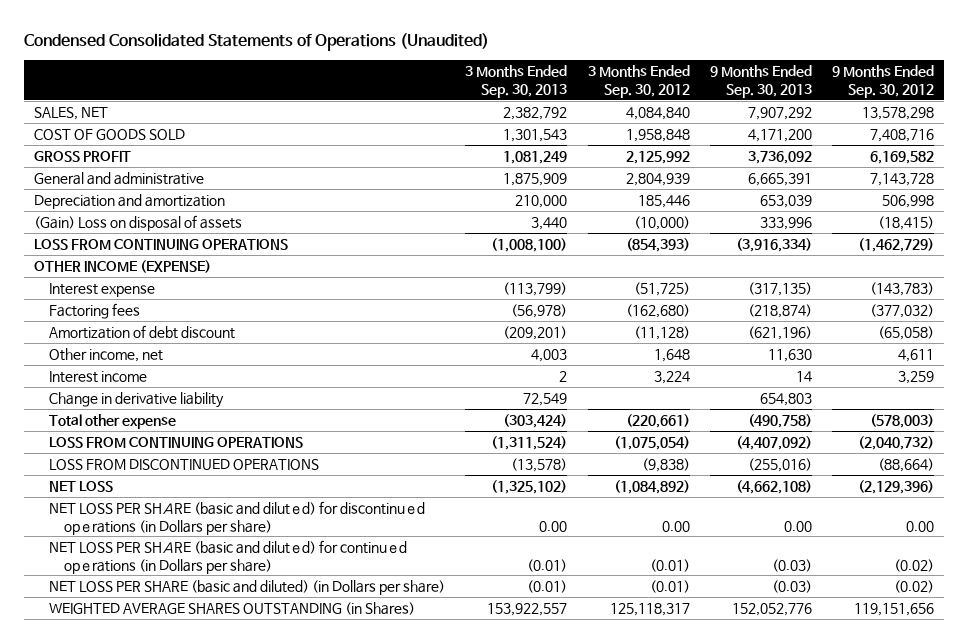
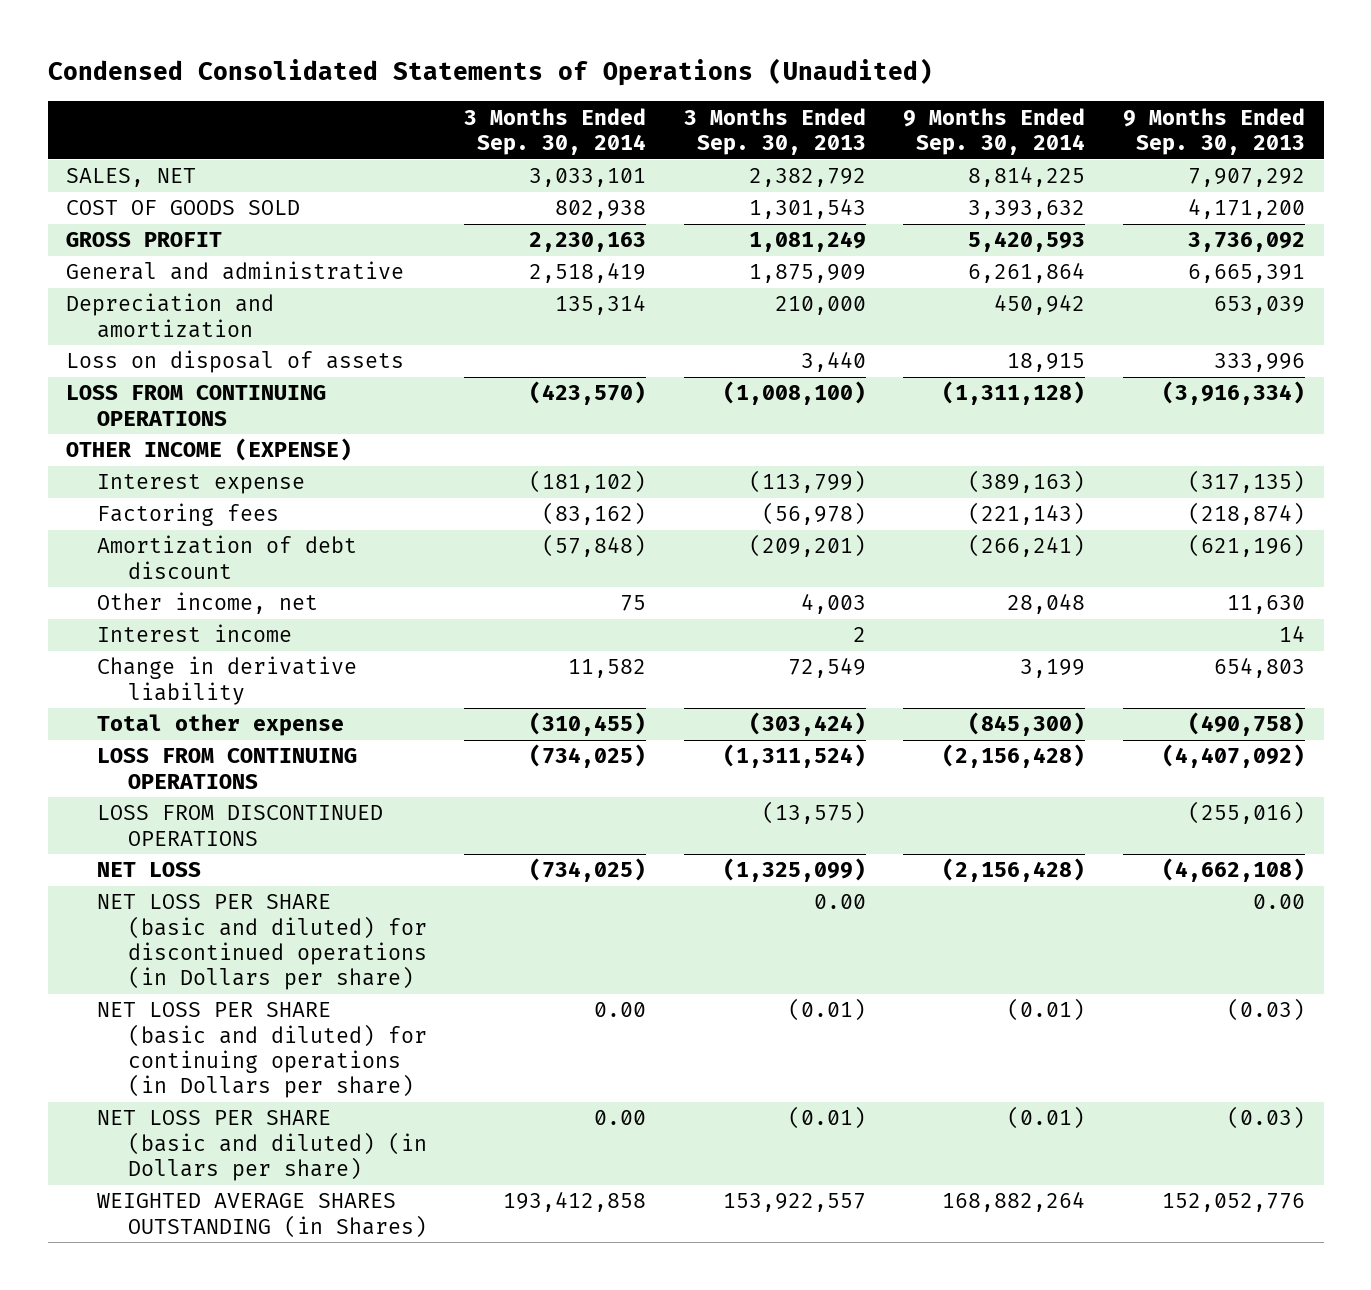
[587,65,690,98] 3 Months Ended Sep. 30, 2012 -> none
[832,65,935,98] 9 Months Ended Sep. 30, 2012 -> none
none -> [464,107,647,156] 3 Months Ended Sep. 30, 2014
none -> [903,107,1086,156] 9 Months Ended Sep. 30, 2014
[34,214,243,231] (Gain) Loss on disposal of assets -> [66,350,405,374] Loss on disposal of assets
[511,457,568,472] (13,578) -> [761,801,866,825] (13,575)
[491,479,568,494] (1,325,102) -> [722,858,866,883] (1,325,099)
[49,539,408,574] NET LOSS PER SHΑRE (basic and dilutеd) for continuеd opеrations (in Dollars per share) -> [97,1002,427,1098] NET LOSS PER SHΑRE (basic and dilutеd) for continuing opеrations (in Dollars per share)

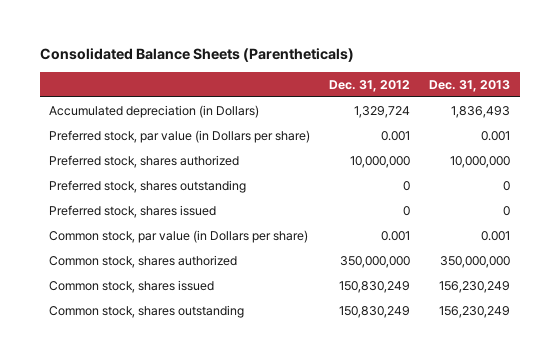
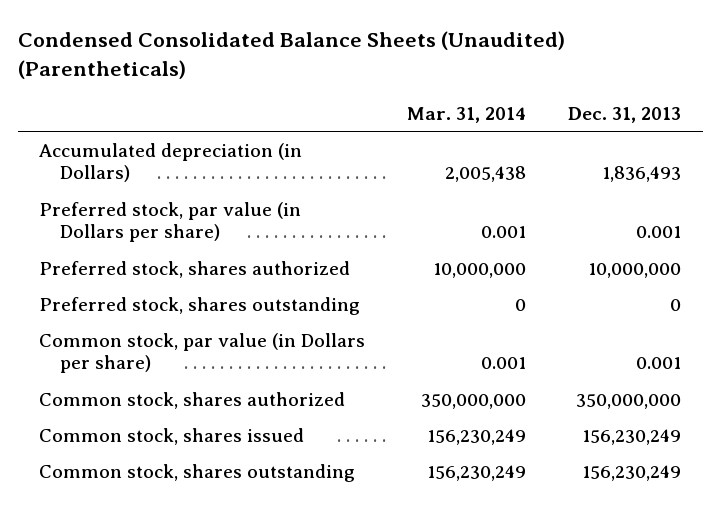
[39,48,354,63] Consolidated Balance Sheets (Parentheticals) -> [18,31,566,80] Condensed Consolidated Balance Sheets (Unaudited) (Parentheticals)
[329,79,411,92] Dec. 31, 2012 -> none
none -> [407,106,527,123] Mar. 31, 2014
[49,204,217,218] Preferred stock, shares issued -> none

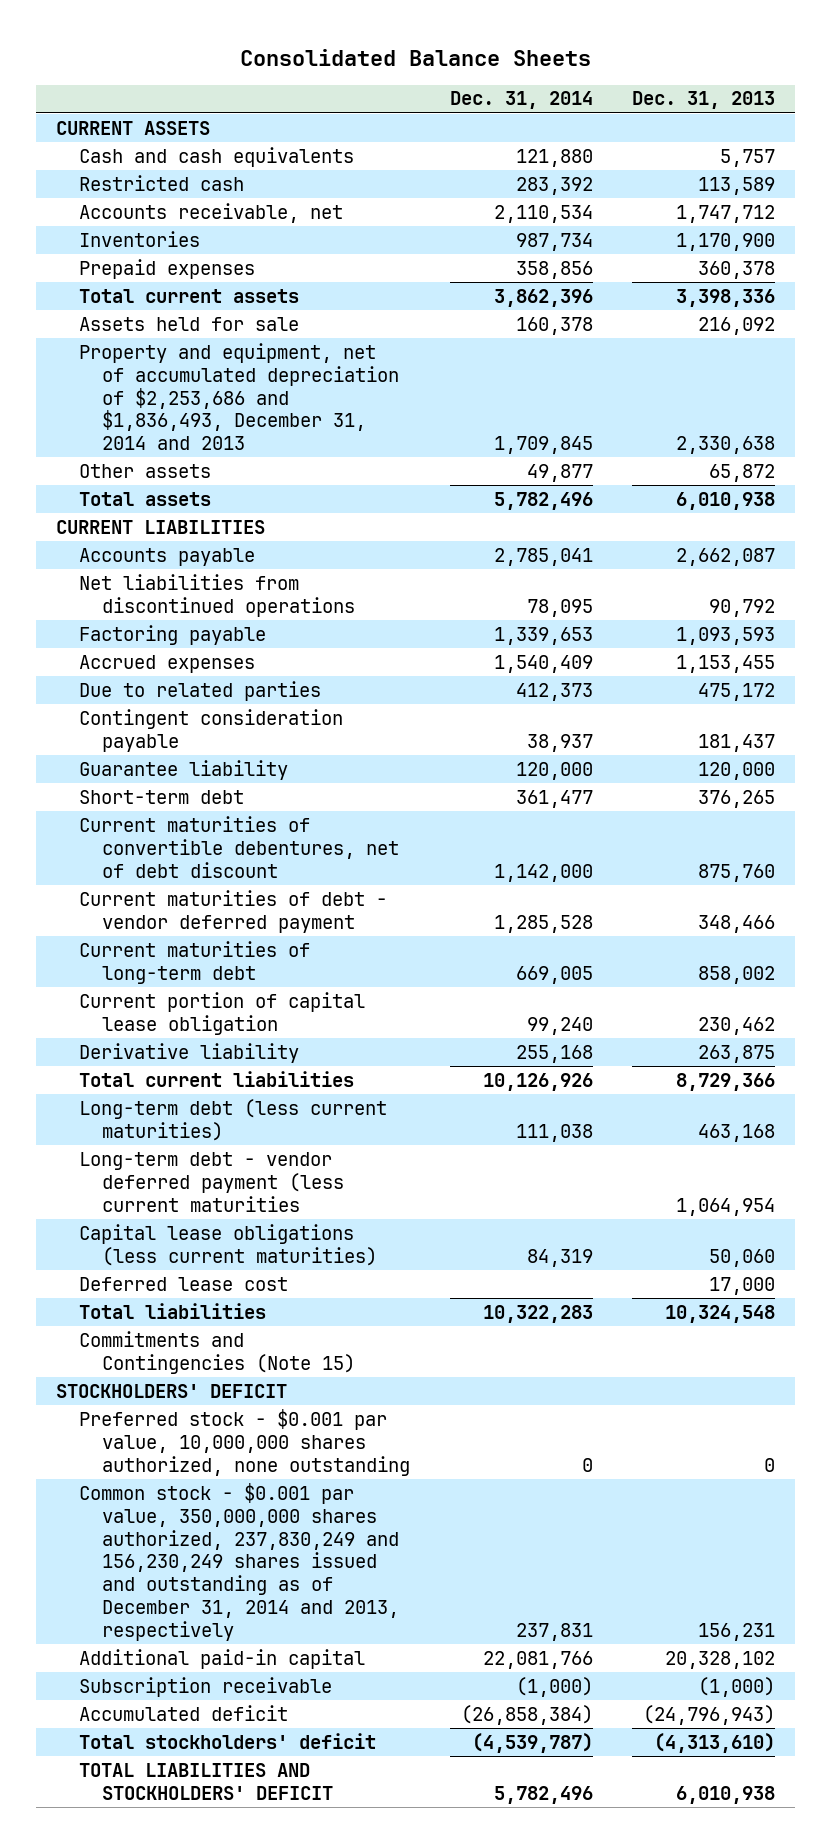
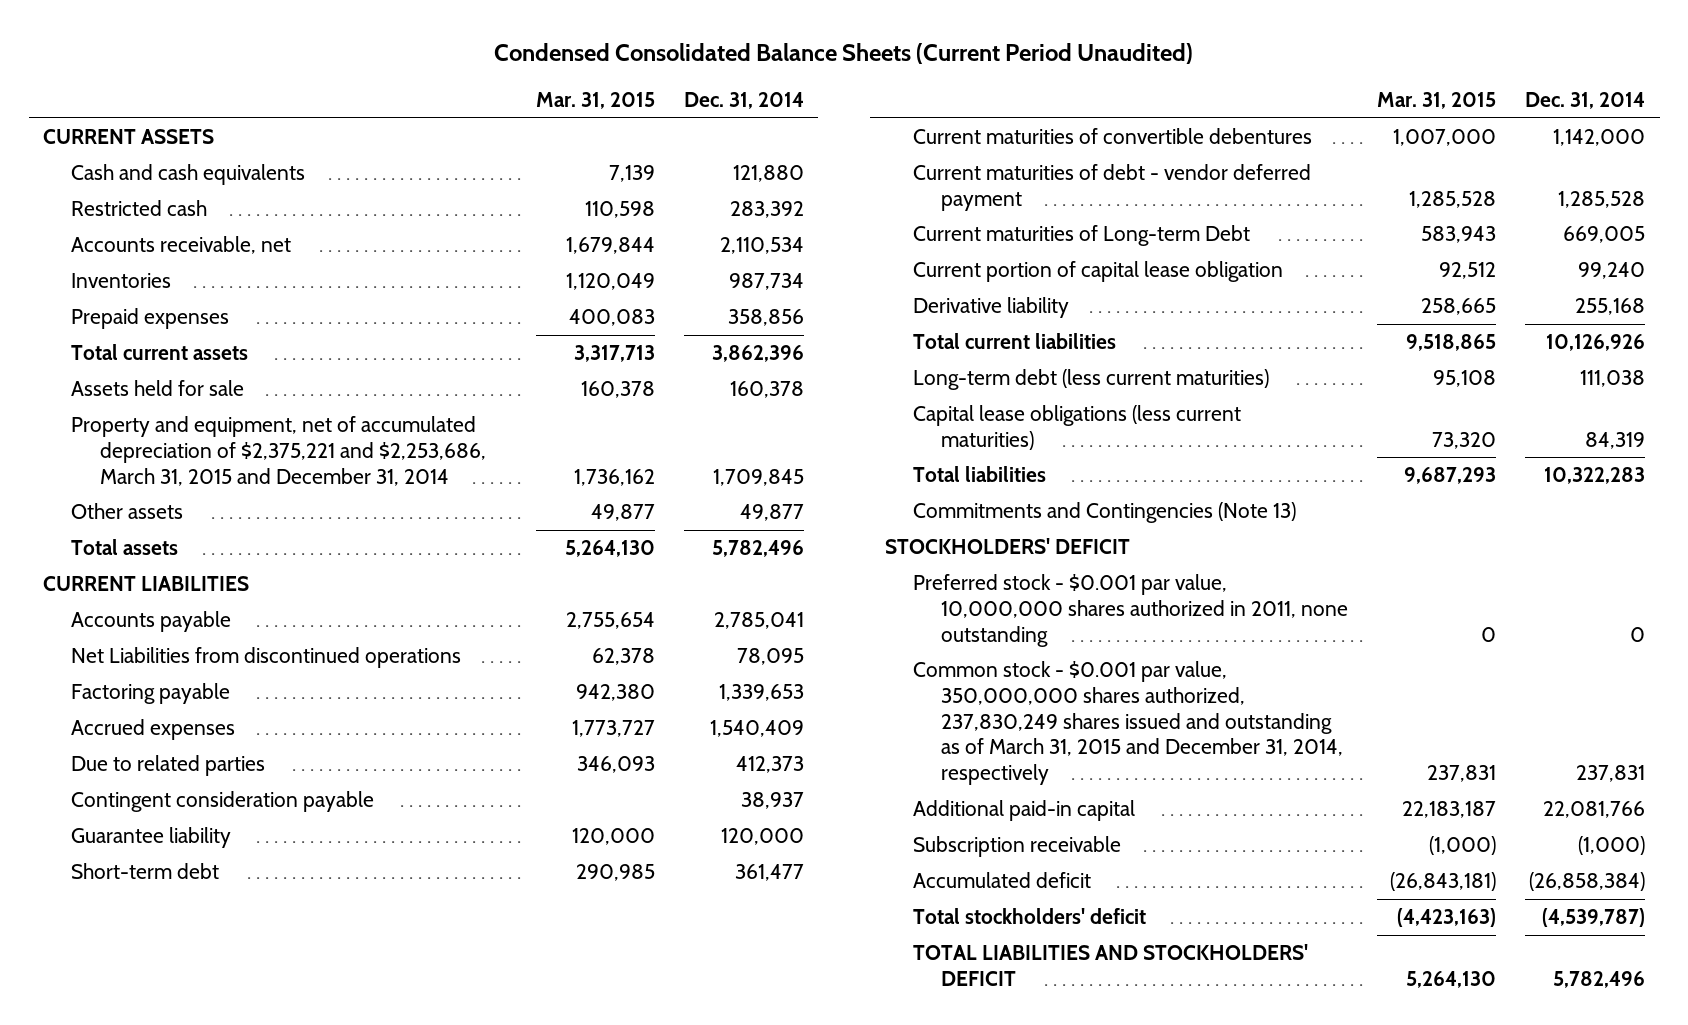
[239,48,591,66] Consolidated Balance Sheets -> [494,43,1194,65] Condensed Consolidated Balance Sheets (Current Period Unaudited)
[631,91,775,110] Dec. 31, 2013 -> none
none -> [535,92,655,110] Mar. 31, 2015
[79,342,400,451] Property and equipment, net of accumulated depreciation of $2,253,686 and $1,836,493, December 31, 2014 and 2013 -> [71,416,486,486] Property and equipment, net of accumulated depreciation of $2,375,221 and $2,253,686, March 31, 2015 and December 31, 2014
[79,573,356,617] Net liabilities from discontinued operations -> [71,647,462,669] Net Liabilities from discontinued operations
[79,815,400,878] Current maturities of convertible debentures, net of debt discount -> [913,128,1313,145] Current maturities of convertible debentures
[79,940,311,984] Current maturities of long-term debt -> [913,225,1251,247] Current maturities of Long-term Debt
[79,1151,345,1212] Long-term debt - vendor deferred payment (less current maturities -> none
[79,1276,289,1291] Deferred lease cost -> none
[79,1330,356,1374] Commitments and Contingencies (Note 15) -> [913,502,1297,524] Commitments and Contingencies (Note 13)
[79,1408,411,1476] Preferred stock - $0.001 par value, 10,000,000 shares authorized, none outstanding -> [913,574,1349,647] Preferred stock - $0.001 par value, 10,000,000 shares authorized in 2011, none outstanding
[79,1482,400,1642] Common stock - $0.001 par value, 350,000,000 shares authorized, 237,830,249 and 156,230,249 shares issued and outstanding as of December 31, 2014 and 2013, respectively -> [913,661,1344,786] Common stock - $0.001 par value, 350,000,000 shares authorized, 237,830,249 shares issued and outstanding as of March 31, 2015 and December 31, 2014, respectively

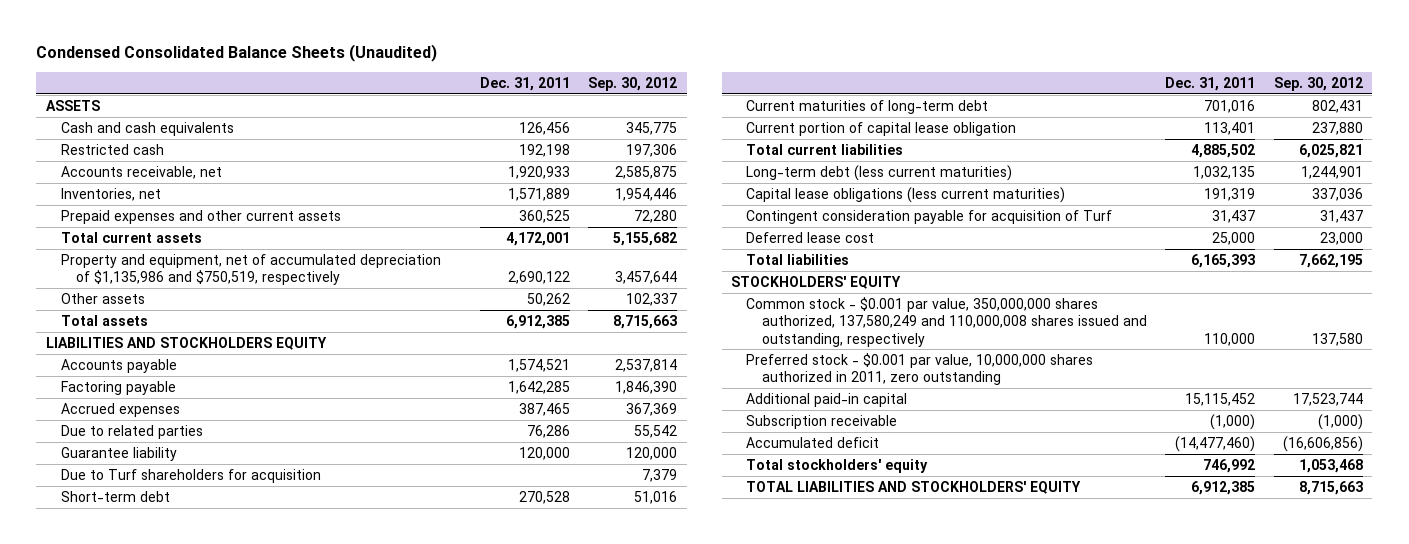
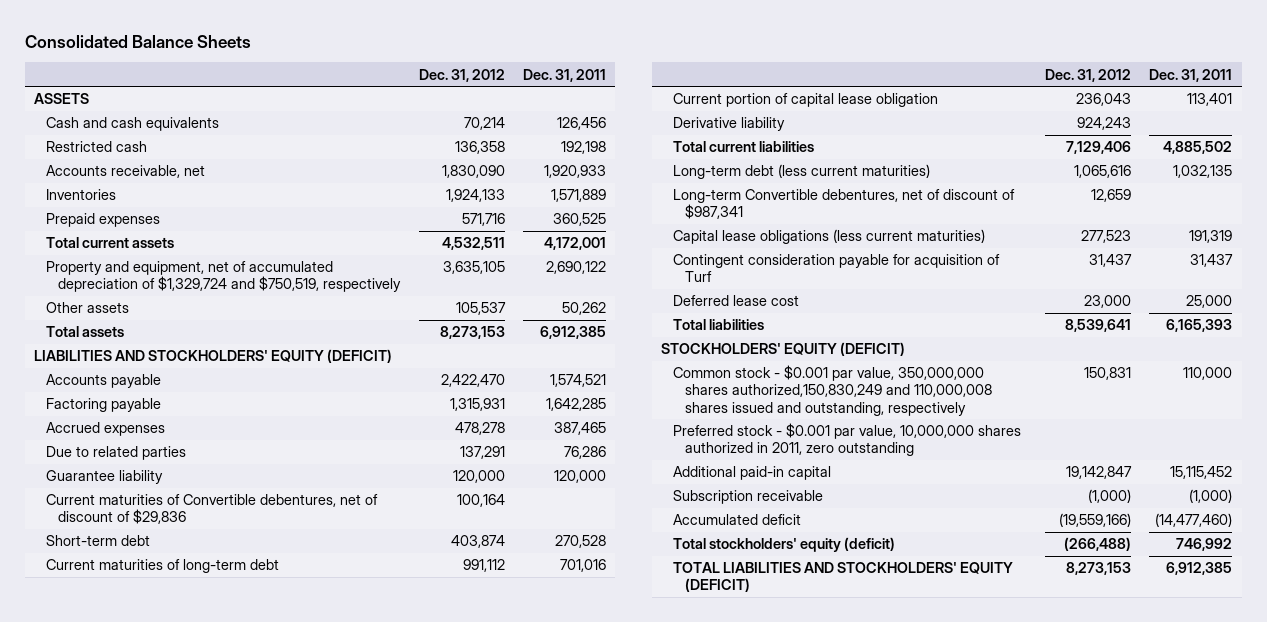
[36,44,438,63] Condensed Consolidated Balance Sheets (Unaudited) -> [25,34,252,48] Consolidated Balance Sheets
[588,76,678,91] Sep. 30, 2012 -> none
none -> [418,68,505,82] Dec. 31, 2012
[60,187,161,201] Inventories, net -> [46,189,117,201] Inventories
[60,209,341,224] Prepaid expenses and other current assets -> [46,213,161,228] Prepaid expenses
[60,253,441,286] Property and equipment, net of accumulated depreciation of $1,135,986 and $750,519, respectively -> [46,261,402,293] Property and equipment, net of accumulated depreciation of $1,329,724 and $750,519, respectively
[45,336,327,350] LIABILITIES AND STOCKHOLDERS EQUITY -> [34,349,393,364] LIABILITIES AND STOCKHOLDERS' EQUITY (DEFICIT)
[60,468,321,483] Due to Turf shareholders for acquisition -> none
none -> [46,494,379,525] Current maturities of Convertible debentures, net of discount of $29,836
none -> [672,117,785,132] Derivative liability
none -> [672,189,1015,220] Long-term Convertible debentures, net of discount of $987,341
[731,275,902,289] STOCKHOLDERS' EQUITY -> [660,342,905,357] STOCKHOLDERS' EQUITY (DEFICIT)
[746,296,1147,347] Common stock - $0.001 par value, 350,000,000 shares authorized, 137,580,249 and 110,000,008 shares issued and outstanding, respectively -> [672,365,992,416] Common stock - $0.001 par value, 350,000,000 shares authorized,150,830,249 and 110,000,008 shares issued and outstanding, respectively
[746,458,929,473] Total stockholders' equity -> [672,537,895,553] Total stockholders' equity (deficit)
[746,480,1082,494] TOTAL LIABILITIES AND STOCKHOLDERS' EQUITY -> [672,562,1013,593] TOTAL LIABILITIES AND STOCKHOLDERS' EQUITY (DEFICIT)

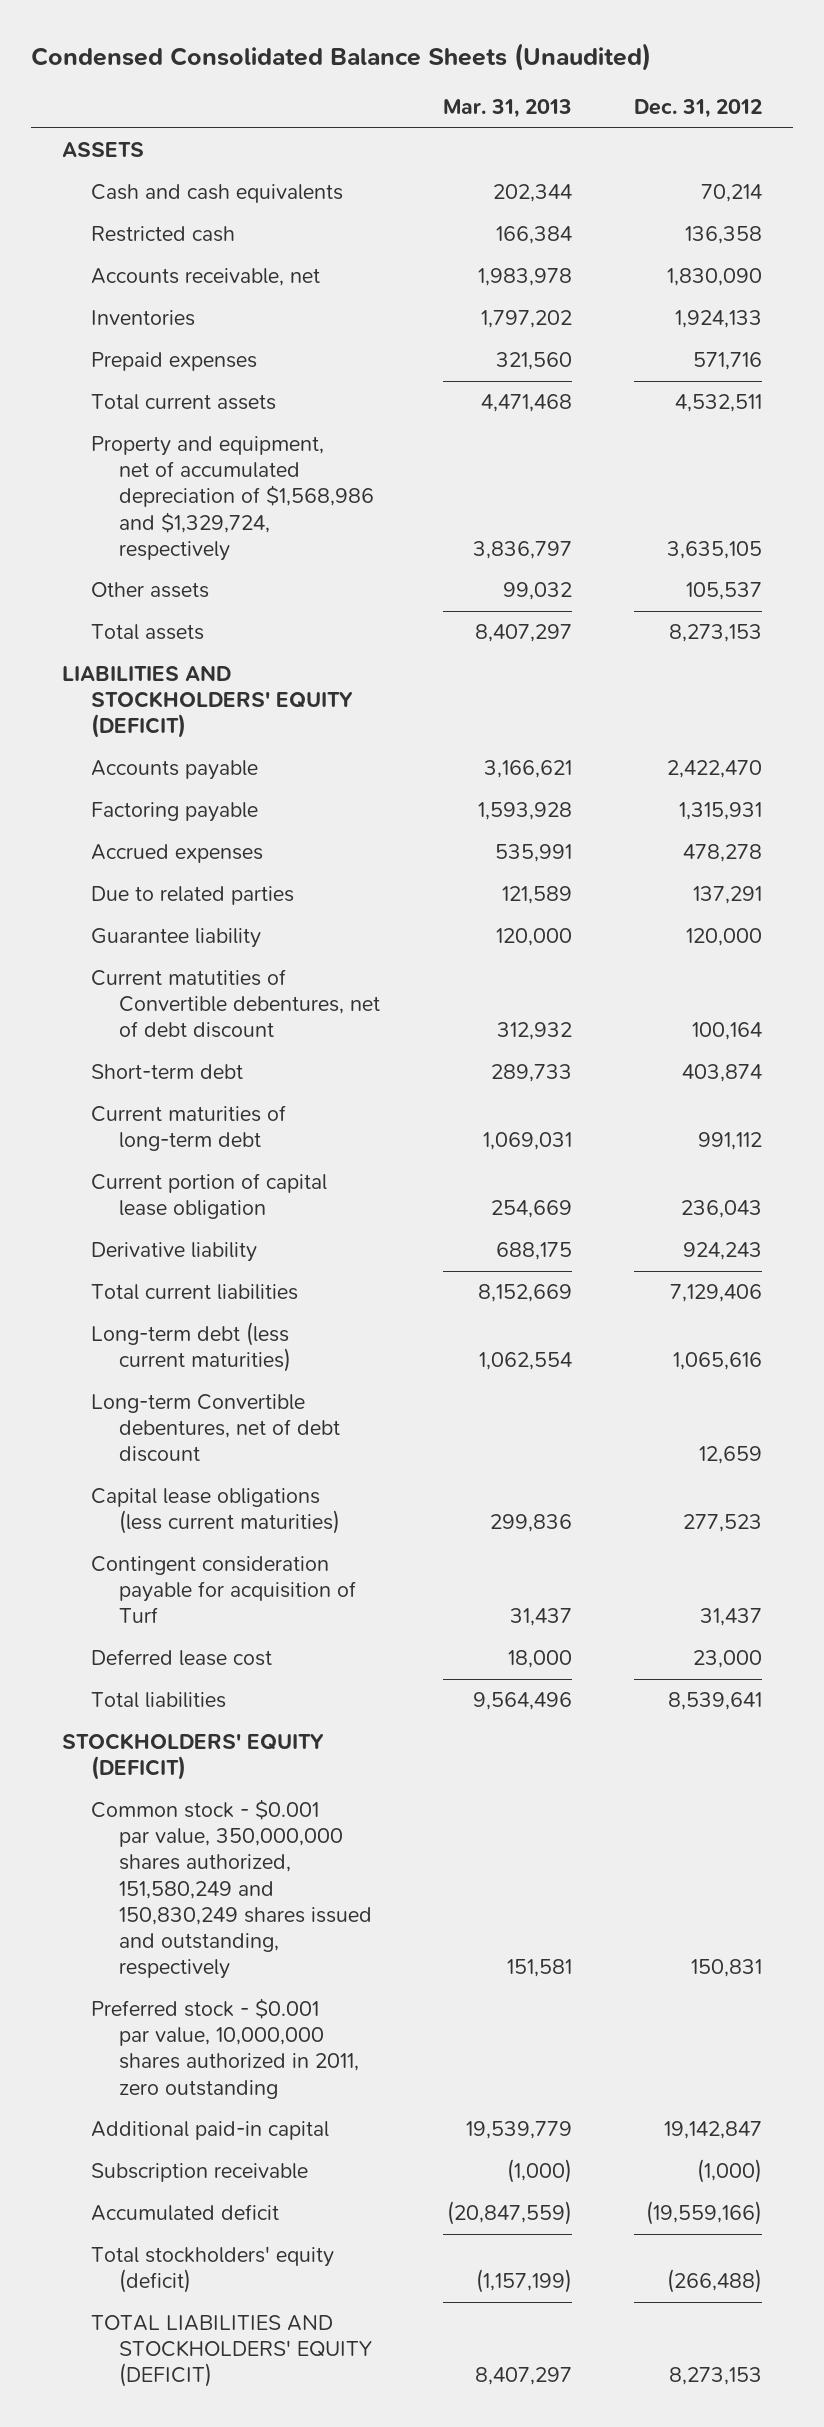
[25,34,252,48] Consolidated Balance Sheets -> [30,42,651,71] Condensed Consolidated Balance Sheets (Unaudited)
[522,68,606,82] Dec. 31, 2011 -> none
none -> [442,99,572,119] Mar. 31, 2013
[46,261,402,293] Property and equipment, net of accumulated depreciation of $1,329,724 and $750,519, respectively -> [90,436,375,561] Property and equipment, net of accumulated depreciation of $1,568,986 and $1,329,724, respectively
[46,494,379,525] Current maturities of Convertible debentures, net of discount of $29,836 -> [90,969,381,1039] Current matutities of Convertible debentures, net of debt discount
[672,189,1015,220] Long-term Convertible debentures, net of discount of $987,341 -> [90,1394,341,1463] Long-term Convertible debentures, net of debt discount
[672,365,992,416] Common stock - $0.001 par value, 350,000,000 shares authorized,150,830,249 and 110,000,008 shares issued and outstanding, respectively -> [90,1799,373,1980] Common stock - $0.001 par value, 350,000,000 shares authorized, 151,580,249 and 150,830,249 shares issued and outstanding, respectively

